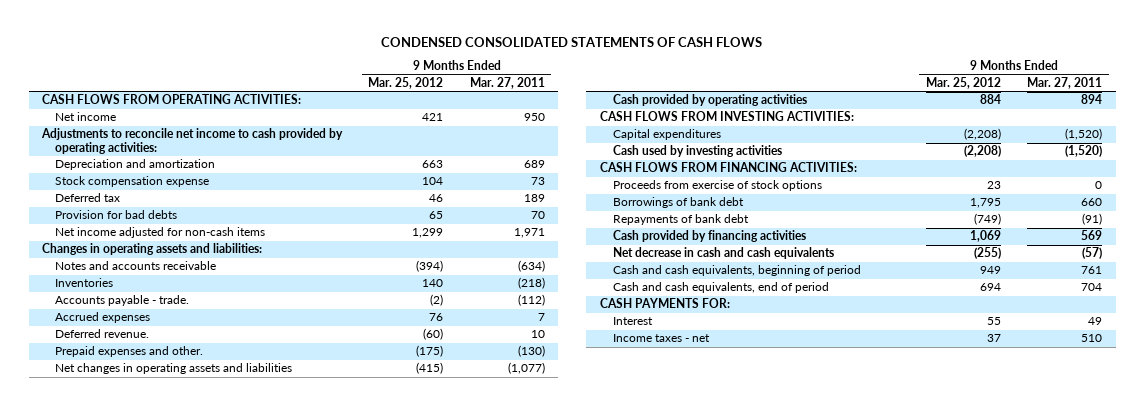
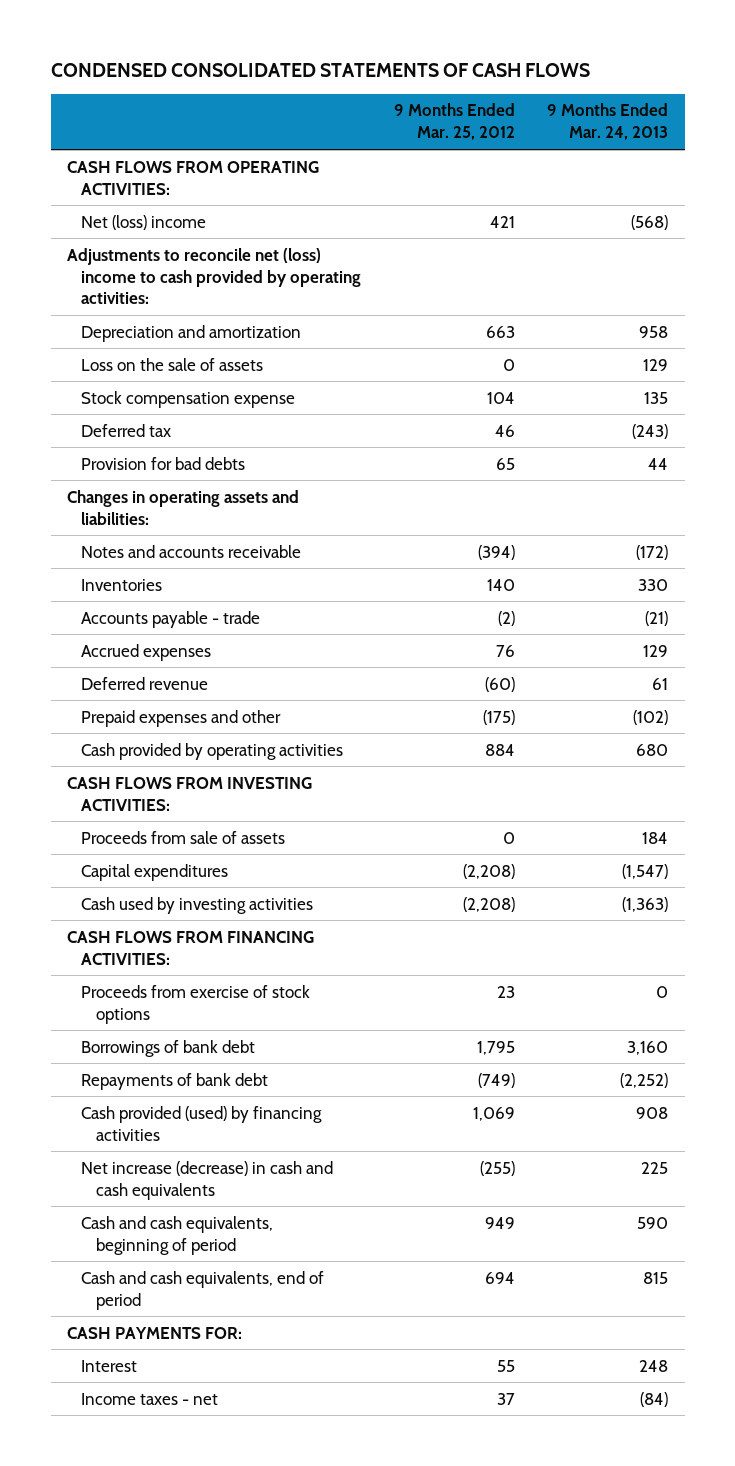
[469,76,545,89] Mar. 27, 2011 -> none
none -> [547,103,669,141] 9 Months Ended Mar. 24, 2013
[55,112,117,122] Net income -> [81,214,207,230] Net (loss) income
[41,128,344,155] Adjustments to reconcile net income to cash provided by operating activities: -> [66,247,362,305] Adjustments to reconcile net (loss) income to cash provided by operating activities:
none -> [81,357,264,371] Loss on the sale of assets
[55,227,266,239] Net income adjusted for non-cash items -> none
[55,295,190,307] Accounts payable - trade. -> [81,610,261,628] Accounts payable - trade
[55,363,293,375] Net changes in operating assets and liabilities -> none
[55,329,150,339] Deferred revenue. -> [81,676,209,690] Deferred revenue
[55,346,204,358] Prepaid expenses and other. -> [81,709,282,727] Prepaid expenses and other
none -> [81,830,286,844] Proceeds from sale of assets
[612,230,806,243] Cash provided by financing activities -> [81,1105,323,1141] Cash provided (used) by financing activities
[612,247,834,260] Net decrease in cash and cash equivalents -> [81,1160,334,1200] Net increase (decrease) in cash and cash equivalents

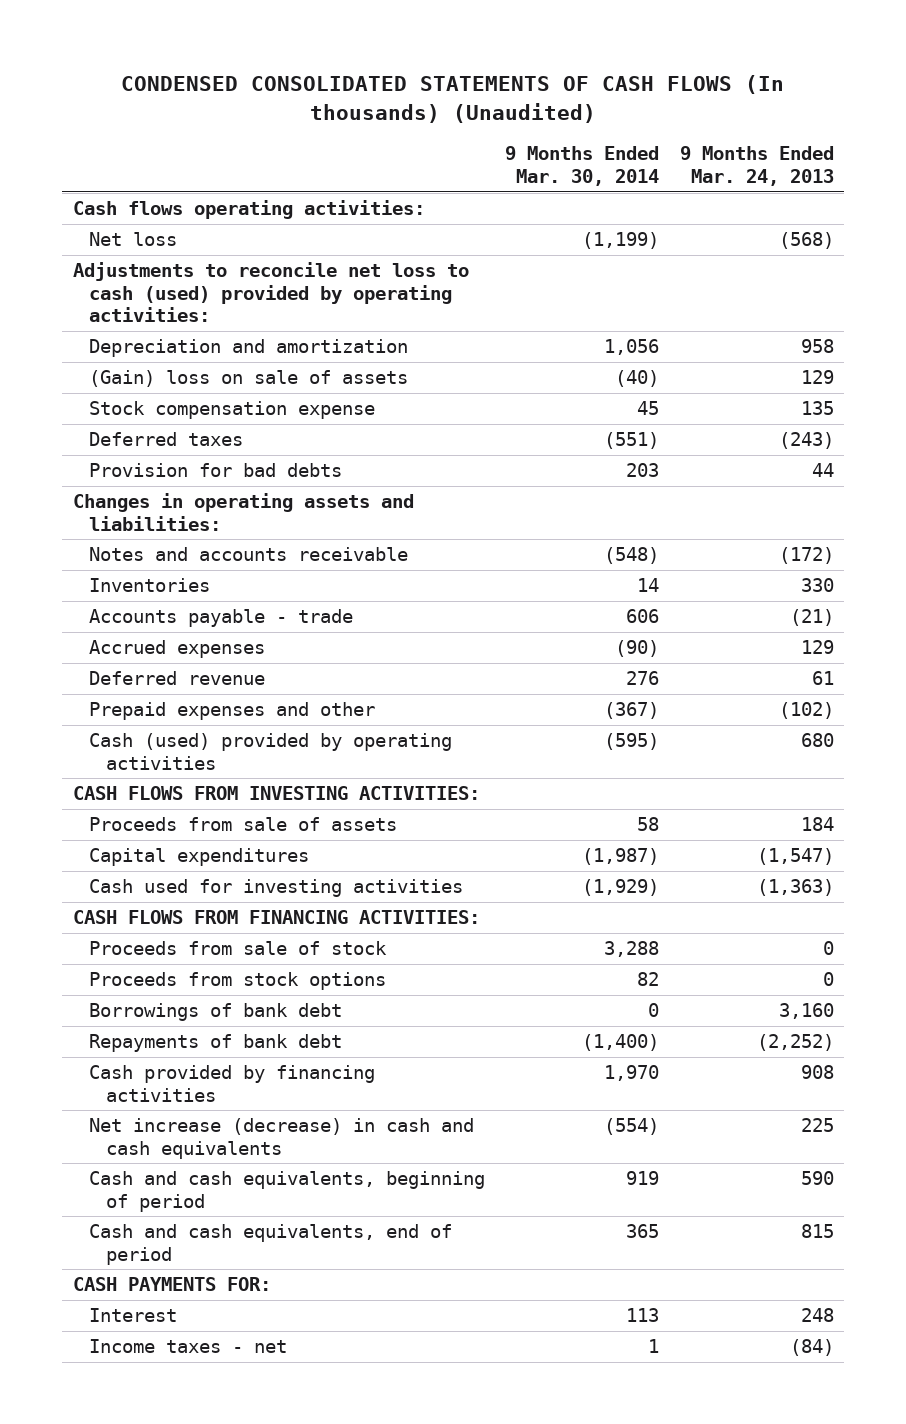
[50,62,590,77] CONDENSED CONSOLIDATED STATEMENTS OF CASH FLOWS -> [121,75,785,123] CONDENSED CONSOLIDATED STATEMENTS OF CASH FLOWS (In thousands) (Unaudited)
[393,103,515,141] 9 Months Ended Mar. 25, 2012 -> none
none -> [505,146,660,186] 9 Months Ended Mar. 30, 2014
[66,160,319,195] CASH FLOWS FROM OPERATING ACTIVITIES: -> [72,200,425,220] Cash flows operating activities:
[81,214,207,230] Net (loss) income -> [89,232,178,247] Net loss
[66,247,362,305] Adjustments to reconcile net (loss) income to cash provided by operating activities: -> [72,262,469,323] Adjustments to reconcile net loss to cash (used) provided by operating activities:
[81,357,264,371] Loss on the sale of assets -> [89,370,409,388] (Gain) loss on sale of assets
[81,423,172,437] Deferred tax -> [89,432,244,447] Deferred taxes
[81,742,344,760] Cash provided by operating activities -> [89,733,453,770] Cash (used) provided by operating activities
[81,896,314,914] Cash used by investing activities -> [89,879,464,898] Cash used for investing activities
none -> [89,941,388,956] Proceeds from sale of stock
[81,984,311,1024] Proceeds from exercise of stock options -> [89,972,387,991] Proceeds from stock options
[81,1105,323,1141] Cash provided (used) by financing activities -> [89,1065,376,1102] Cash provided by financing activities

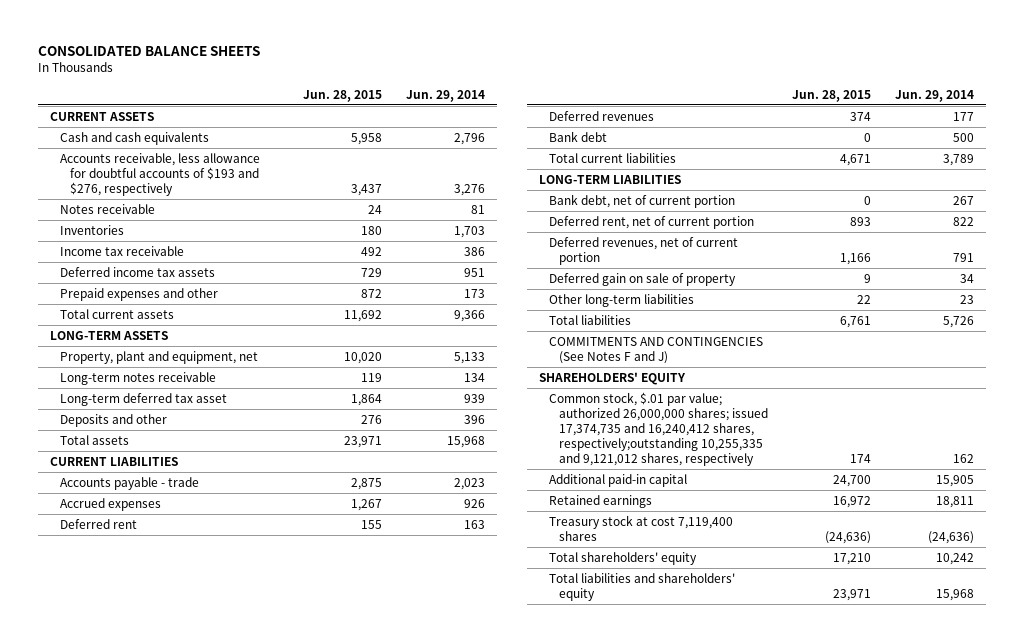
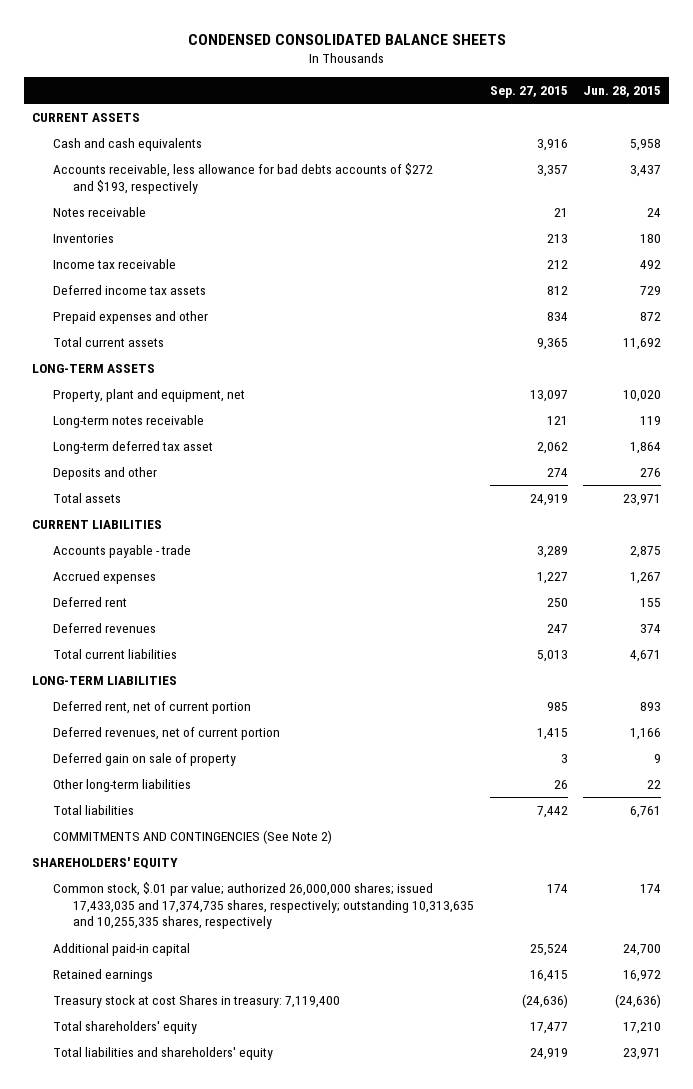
[38,46,261,57] CONSOLIDATED BALANCE SHEETS -> [187,34,506,46] CONDENSED CONSOLIDATED BALANCE SHEETS
[406,89,486,102] Jun. 29, 2014 -> none
none -> [489,85,568,98] Sep. 27, 2015
[60,152,261,196] Accounts receivable, less allowance for doubtful accounts of $193 and $276, respectively -> [52,162,433,194] Accounts receivable, less allowance for bad debts accounts of $272 and $193, respectively
[548,130,607,142] Bank debt -> none
[548,193,735,208] Bank debt, net of current portion -> none
[548,336,763,364] COMMITMENTS AND CONTINGENCIES (See Notes F and J) -> [52,829,332,844] COMMITMENTS AND CONTINGENCIES (See Note 2)
[548,391,768,466] Common stock, $.01 par value; authorized 26,000,000 shares; issued 17,374,735 and 16,240,412 shares, respectively;outstanding 10,255,335 and 9,121,012 shares, respectively -> [52,881,474,930] Common stock, $.01 par value; authorized 26,000,000 shares; issued 17,433,035 and 17,374,735 shares, respectively; outstanding 10,313,635 and 10,255,335 shares, respectively
[548,514,733,541] Treasury stock at cost 7,119,400 shares -> [52,994,340,1008] Treasury stock at cost Shares in treasury: 7,119,400

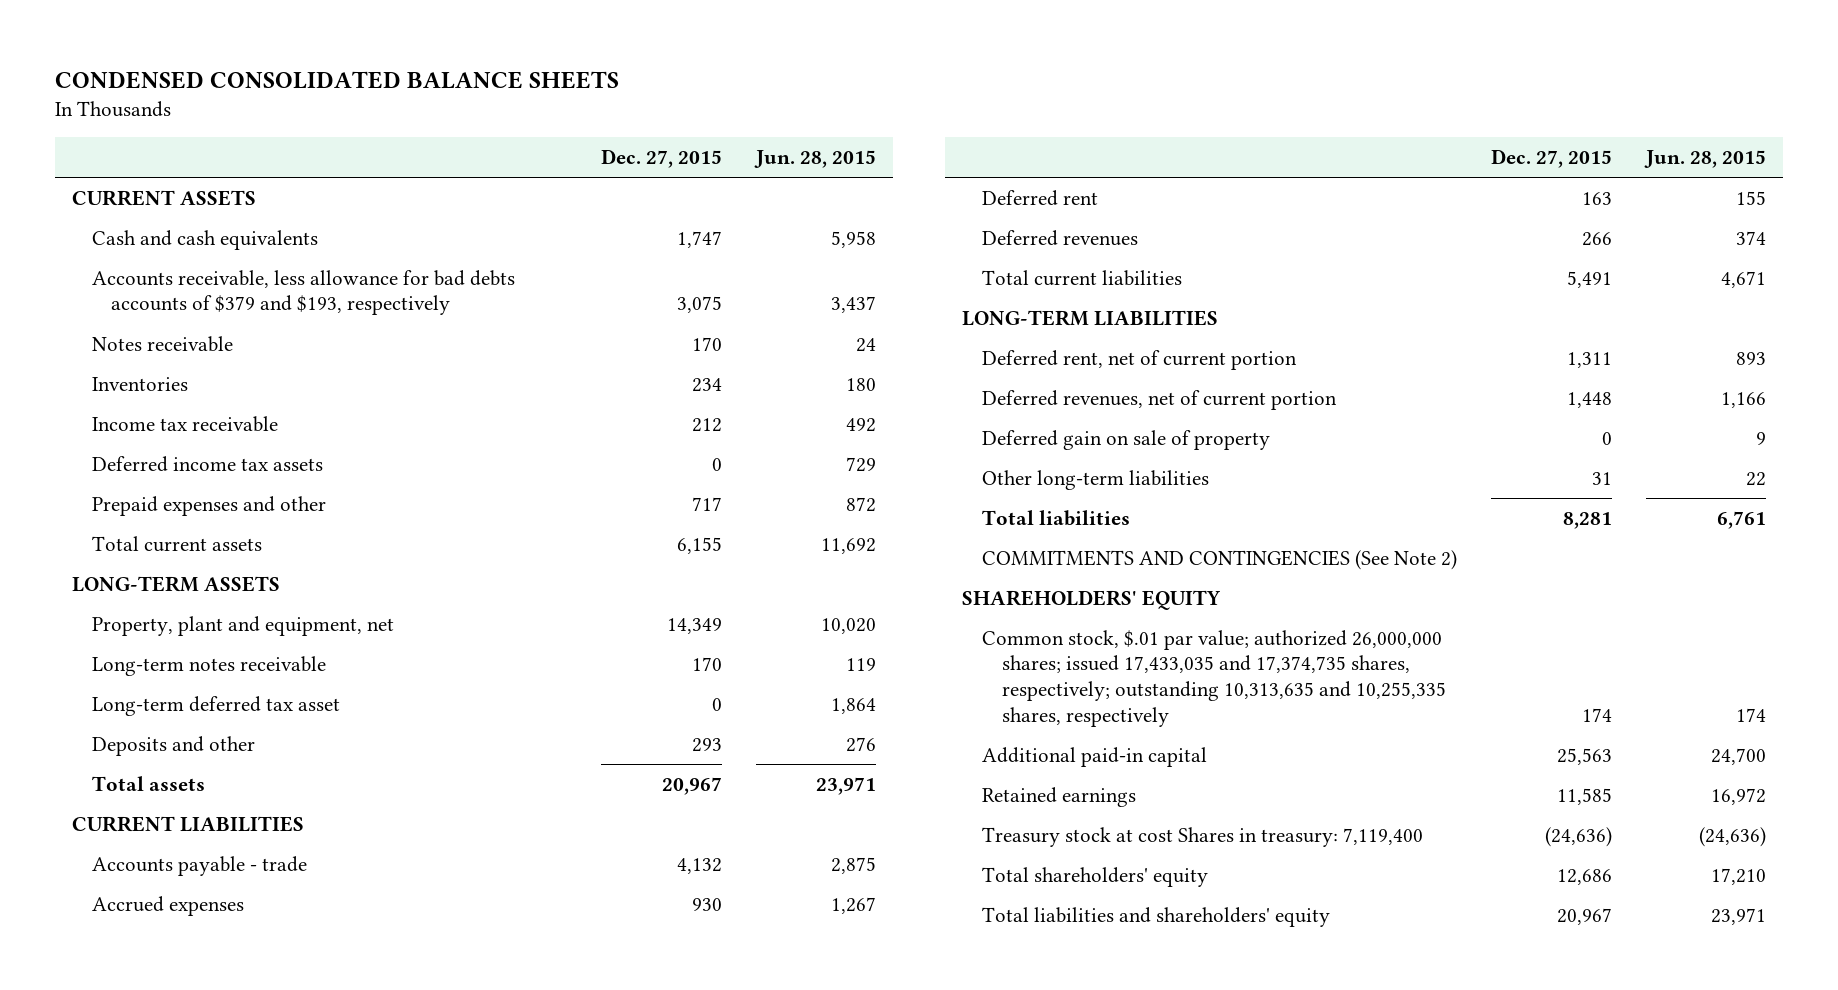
[489,85,568,98] Sep. 27, 2015 -> none
none -> [600,148,722,168] Dec. 27, 2015
[52,162,433,194] Accounts receivable, less allowance for bad debts accounts of $272 and $193, respectively -> [91,269,515,316] Accounts receivable, less allowance for bad debts accounts of $379 and $193, respectively

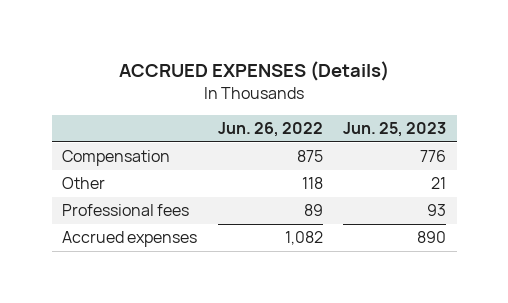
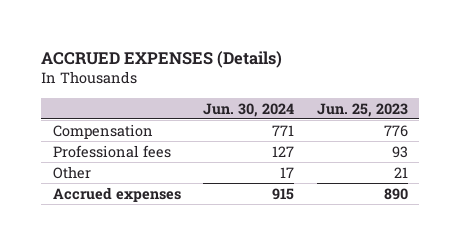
[217,122,323,138] Jun. 26, 2022 -> none
none -> [203,102,295,117] Jun. 30, 2024
[61,177,105,190] Other -> [52,165,91,179] Other

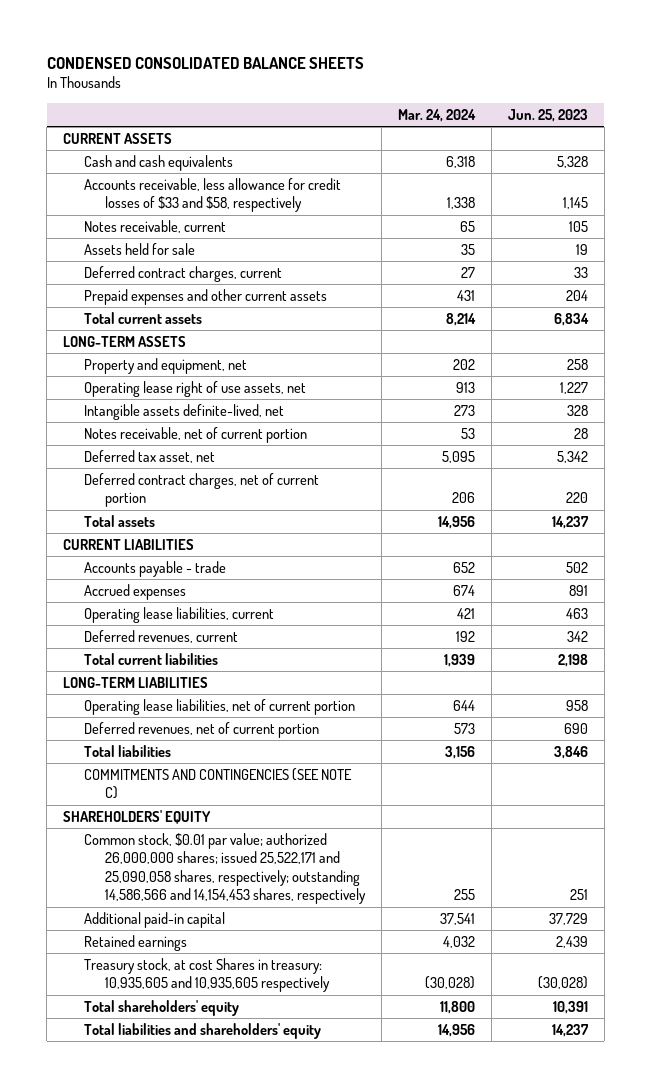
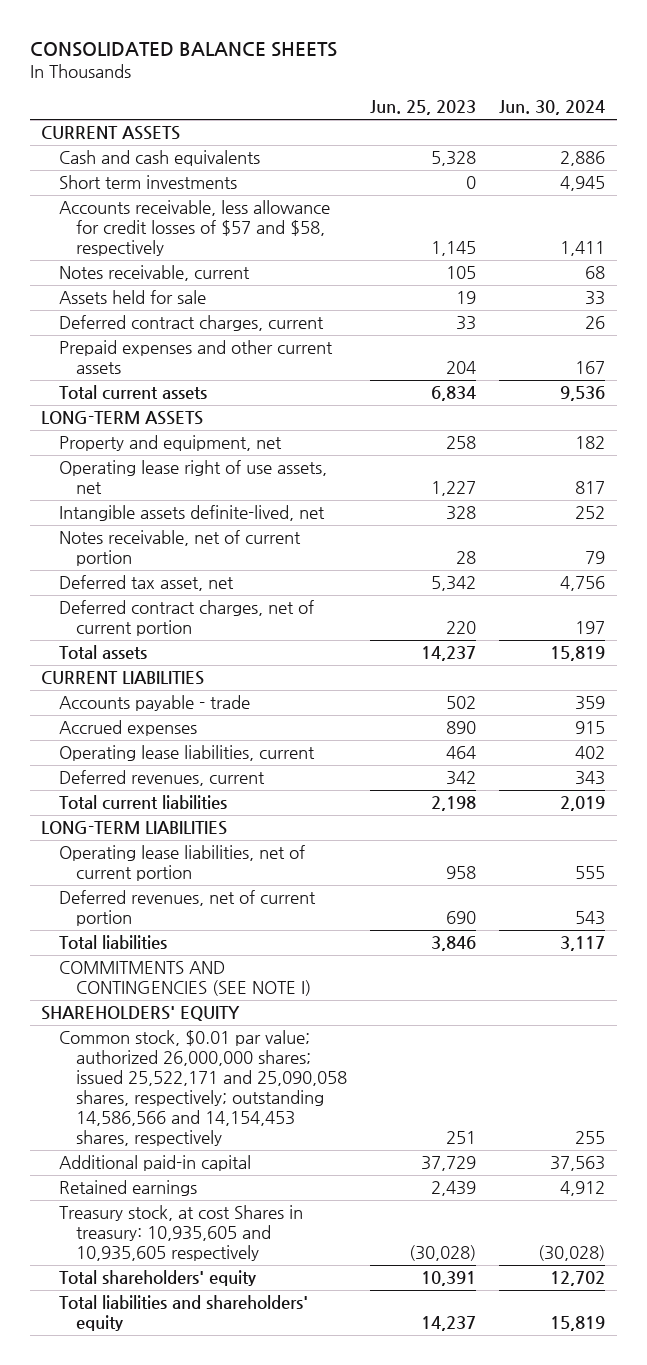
[46,56,364,69] CONDENSED CONSOLIDATED BALANCE SHEETS -> [29,42,337,58] CONSOLIDATED BALANCE SHEETS
[398,108,477,122] Mar. 24, 2024 -> none
none -> [499,100,606,116] Jun. 30, 2024
none -> [58,175,237,190] Short term investments
[84,177,342,213] Accounts receivable, less allowance for credit losses of $33 and $58, respectively -> [58,200,330,257] Accounts receivable, less allowance for credit losses of $57 and $58, respectively
[569,584,589,596] 891 -> [446,721,477,735] 890
[566,607,589,619] 463 -> [446,746,477,760] 464
[84,767,353,800] COMMITMENTS AND CONTINGENCIES (SEE NOTE C) -> [58,961,311,997] COMMITMENTS AND CONTINGENCIES (SEE NOTE I)

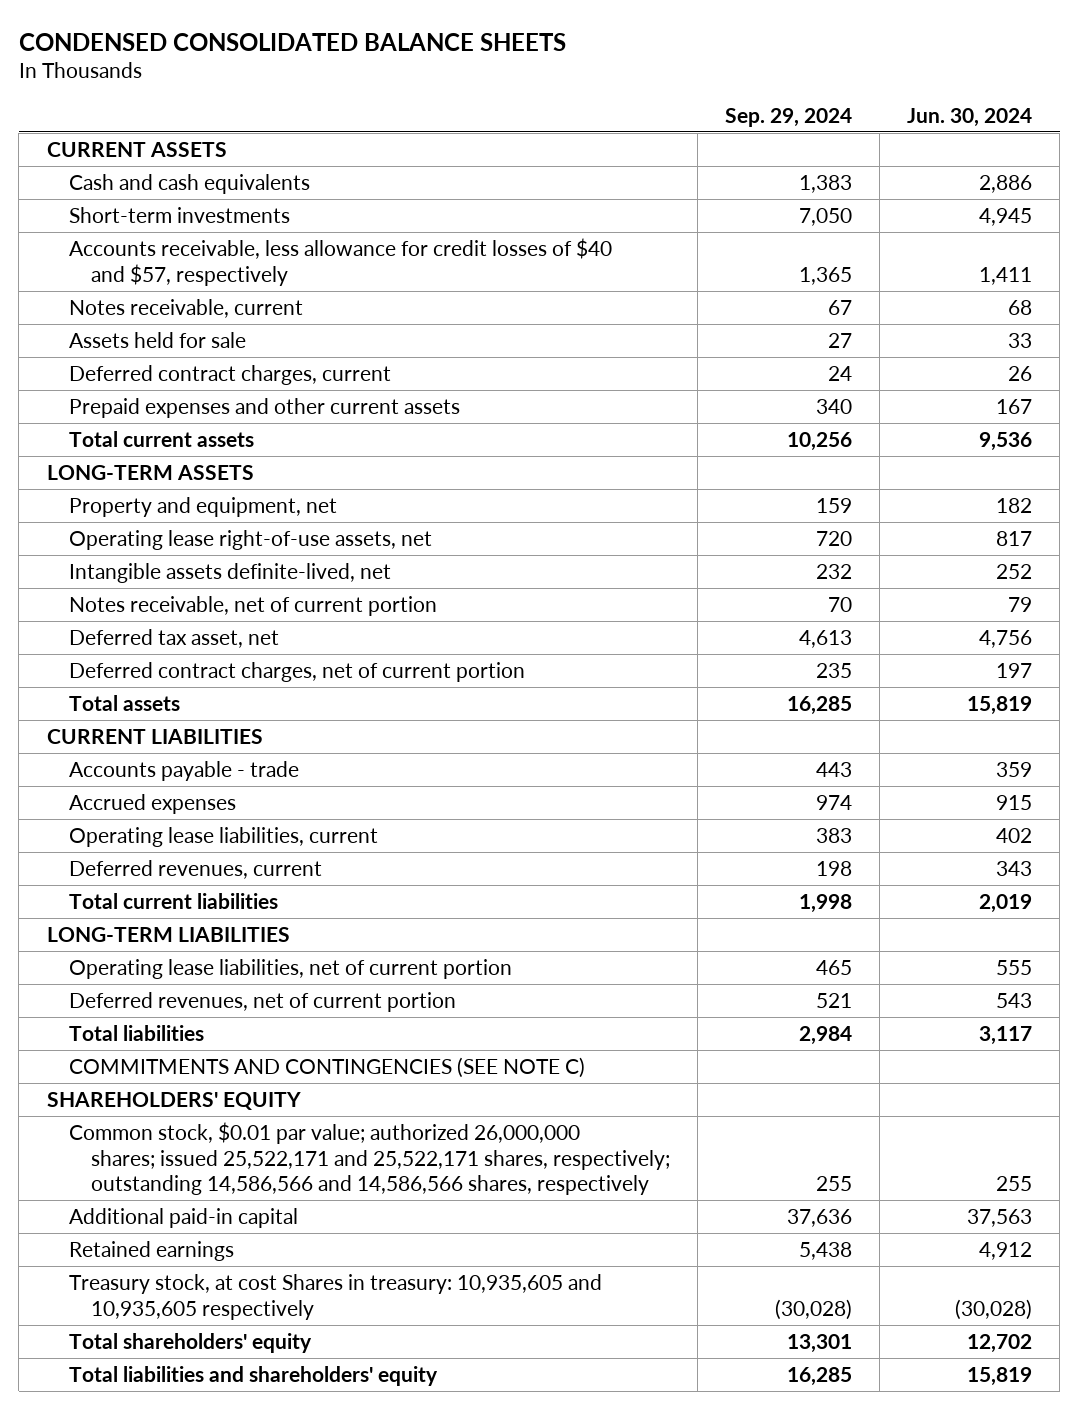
[29,42,337,58] CONSOLIDATED BALANCE SHEETS -> [18,32,566,51] CONDENSED CONSOLIDATED BALANCE SHEETS
[370,100,477,116] Jun. 25, 2023 -> none
none -> [725,107,853,127] Sep. 29, 2024
[58,175,237,190] Short term investments -> [68,206,290,223] Short-term investments
[58,200,330,257] Accounts receivable, less allowance for credit losses of $57 and $58, respectively -> [68,237,612,286] Accounts receivable, less allowance for credit losses of $40 and $57, respectively
[58,460,327,495] Operating lease right of use assets, net -> [68,529,432,550] Operating lease right-of-use assets, net
[58,961,311,997] COMMITMENTS AND CONTINGENCIES (SEE NOTE I) -> [68,1056,585,1078] COMMITMENTS AND CONTINGENCIES (SEE NOTE C)
[58,1030,347,1146] Common stock, $0.01 par value; authorized 26,000,000 shares; issued 25,522,171 and 25,090,058 shares, respectively; outstanding 14,586,566 and 14,154,453 shares, respectively -> [68,1121,671,1196] Common stock, $0.01 par value; authorized 26,000,000 shares; issued 25,522,171 and 25,522,171 shares, respectively; outstanding 14,586,566 and 14,586,566 shares, respectively

